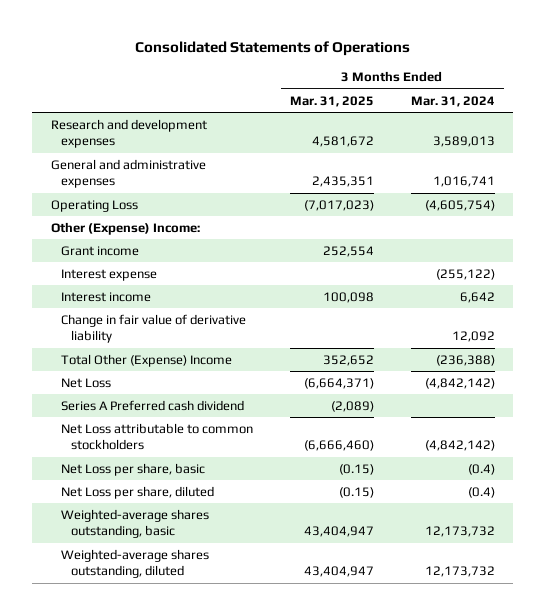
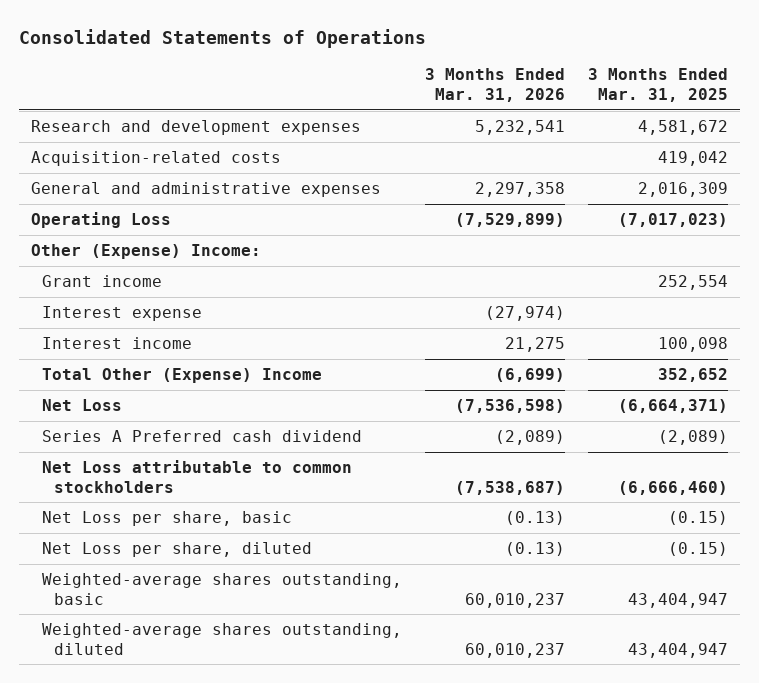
[410,95,495,107] Mar. 31, 2024 -> none
none -> [425,68,566,103] 3 Months Ended Mar. 31, 2026
none -> [30,150,281,166] Acquisition-related costs
[311,176,374,188] 2,435,351 -> [638,181,729,197] 2,016,309
[60,313,246,344] Change in fair value of derivative liability -> none

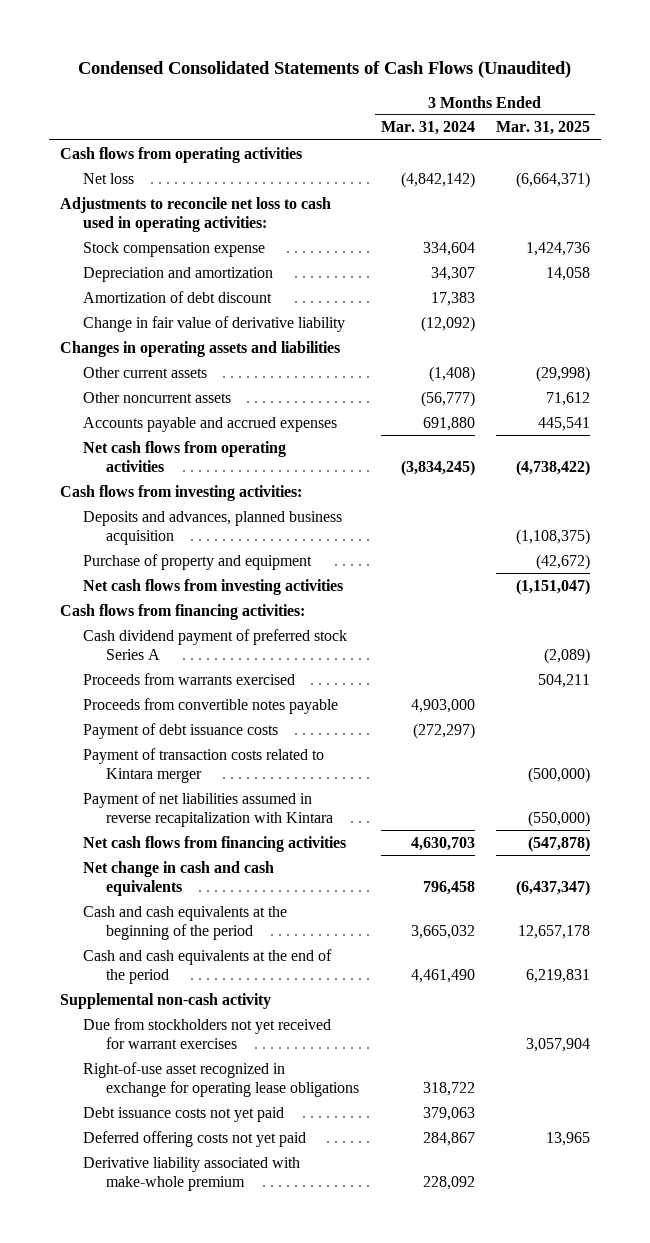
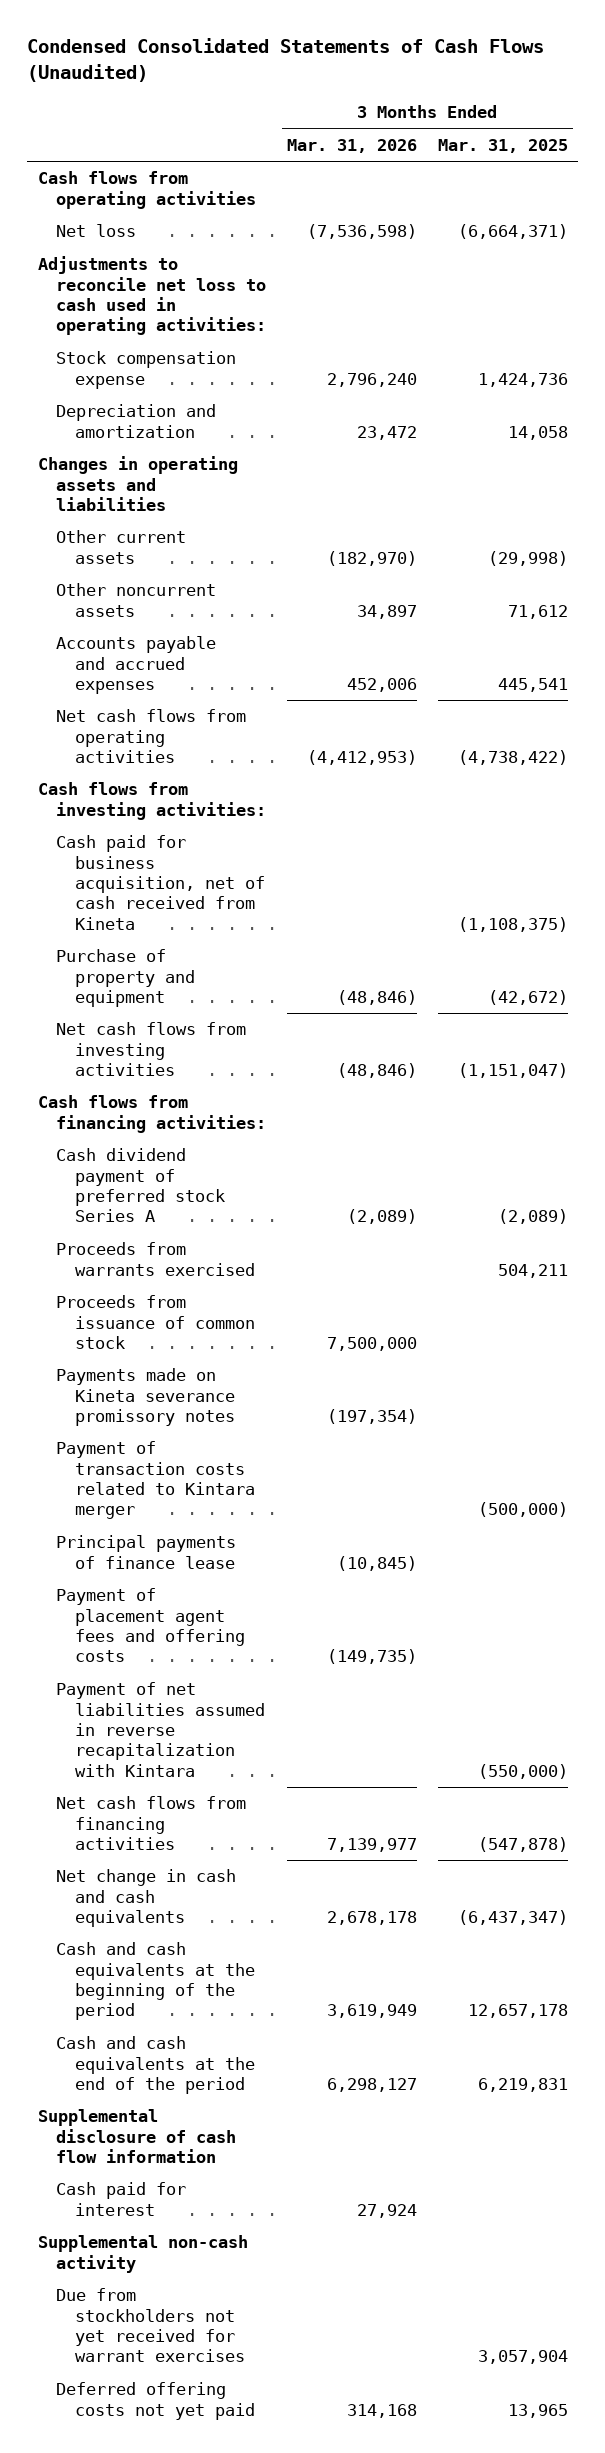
[380,121,475,136] Mar. 31, 2024 -> none
none -> [286,139,417,154] Mar. 31, 2026
[83,290,273,303] Amortization of debt discount -> none
[83,315,346,332] Change in fair value of derivative liability -> none
[83,510,343,545] Deposits and advances, planned business acquisition -> [56,835,265,930] Cash paid for business acquisition, net of cash received from Kineta
[83,697,339,714] Proceeds from convertible notes payable -> none
[83,722,279,739] Payment of debt issuance costs -> none
none -> [56,1295,255,1350] Proceeds from issuance of common stock
none -> [56,1368,235,1427] Payments made on Kineta severance promissory notes
none -> [56,1535,237,1569] Principal payments of finance lease
none -> [56,1588,245,1663] Payment of placement agent fees and offering costs
none -> [37,2109,237,2164] Supplemental disclosure of cash flow information
none -> [56,2182,187,2216] Cash paid for interest
[83,1061,360,1097] Right-of-use asset recognized in exchange for operating lease obligations -> none
[83,1106,285,1122] Debt issuance costs not yet paid -> none
[83,1156,301,1191] Derivative liability associated with make-whole premium -> none

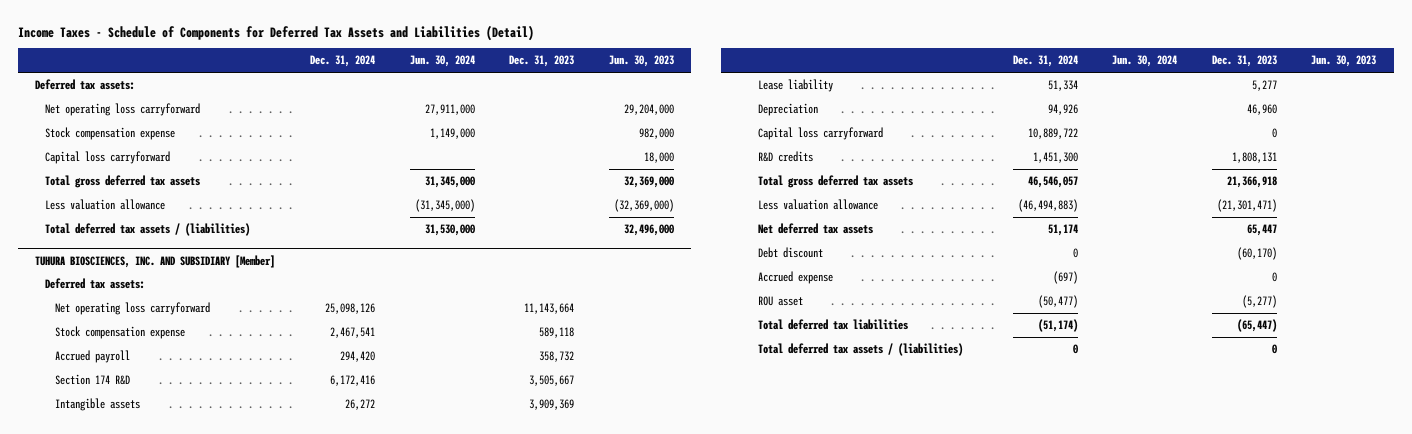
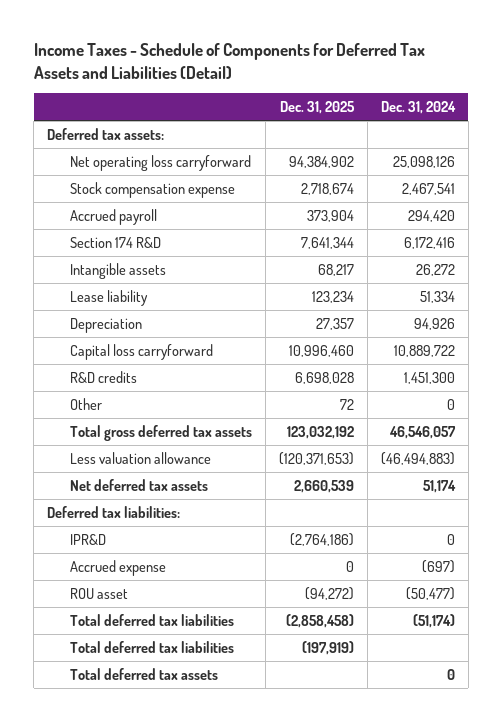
[409,55,475,68] Jun. 30, 2024 -> none
[509,55,575,68] Dec. 31, 2023 -> none
[608,55,674,68] Jun. 30, 2023 -> none
none -> [279,101,355,115] Dec. 31, 2025
[45,103,201,117] Net operating loss carryforward -> none
[45,127,176,141] Stock compensation expense -> none
[45,151,171,165] Capital loss carryforward -> none
[45,175,201,189] Total gross deferred tax assets -> none
[45,199,166,211] Less valuation allowance -> none
[45,223,251,237] Total deferred tax assets / (liabilities) -> none
[35,254,276,268] TUHURA BIOSCIENCES, INC. AND SUBSIDIARY [Member] -> none
[45,278,146,290] Deferred tax assets: -> none
none -> [69,397,102,410] Other
[757,247,823,259] Debt discount -> none
none -> [47,505,181,518] Deferred tax liabilities:
none -> [69,533,106,545] IPR&D
none -> [69,640,234,653] Total deferred tax liabilities
[757,343,963,357] Total deferred tax assets / (liabilities) -> [69,667,218,680] Total deferred tax assets

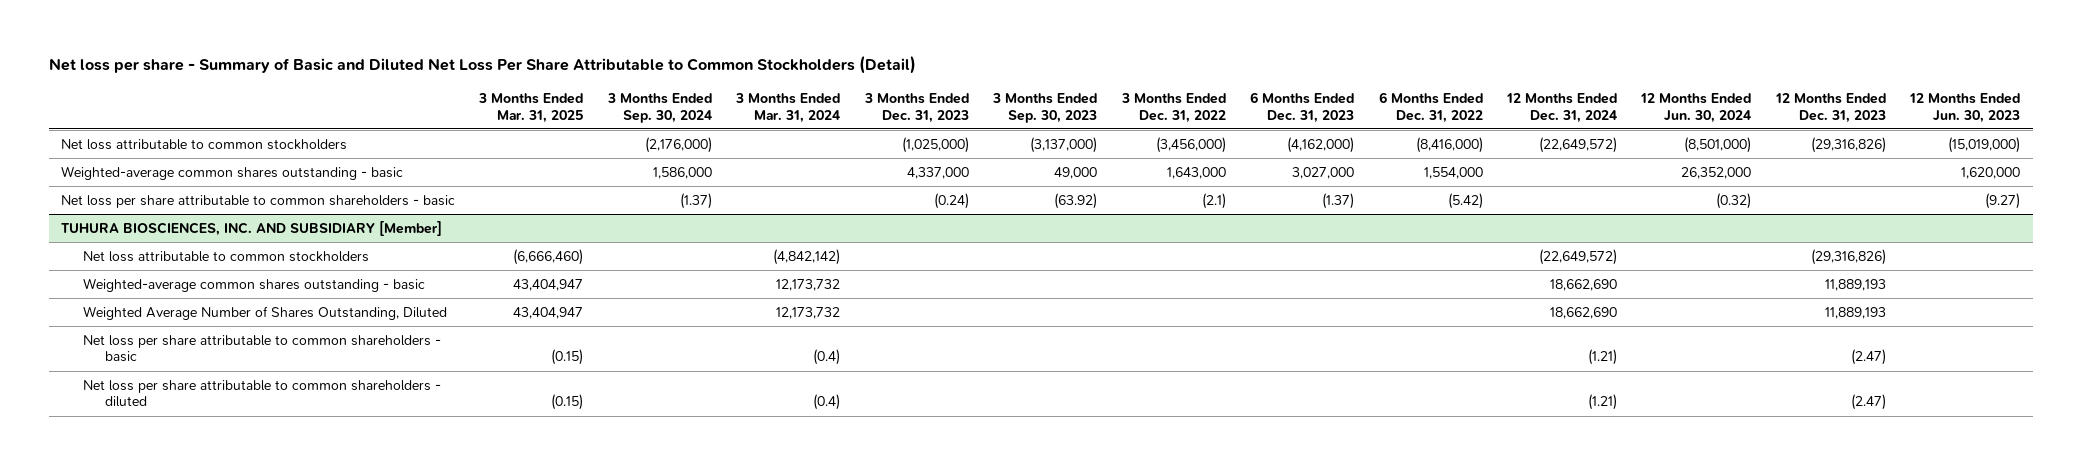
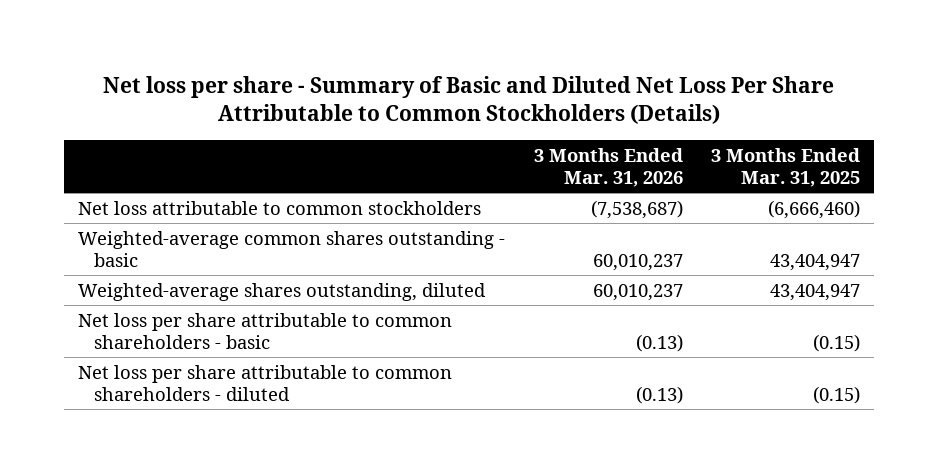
[48,56,916,75] Net loss per share - Summary of Basic and Diluted Net Loss Per Share Attributable to Common Stockholders (Detail) -> [103,75,835,125] Net loss per share - Summary of Basic and Diluted Net Loss Per Share Attributable to Common Stockholders (Details)
[606,93,712,123] 3 Months Ended Sep. 30, 2024 -> none
[735,93,841,123] 3 Months Ended Mar. 31, 2024 -> none
[863,93,969,123] 3 Months Ended Dec. 31, 2023 -> none
[992,93,1098,123] 3 Months Ended Sep. 30, 2023 -> none
[1120,93,1226,123] 3 Months Ended Dec. 31, 2022 -> none
[1250,92,1355,123] 6 Months Ended Dec. 31, 2023 -> none
[1378,92,1483,123] 6 Months Ended Dec. 31, 2022 -> none
[1506,93,1618,123] 12 Months Ended Dec. 31, 2024 -> none
[1640,93,1752,123] 12 Months Ended Jun. 30, 2024 -> none
[1774,93,1886,123] 12 Months Ended Dec. 31, 2023 -> none
[1909,93,2021,123] 12 Months Ended Jun. 30, 2023 -> none
none -> [533,147,683,187] 3 Months Ended Mar. 31, 2026
[60,138,347,150] Net loss attributable to common stockholders -> none
[60,165,403,180] Weighted-average common shares outstanding - basic -> none
[60,194,455,208] Net loss per share attributable to common shareholders - basic -> none
[60,220,442,236] TUHURA BIOSCIENCES, INC. AND SUBSIDIARY [Member] -> none
[82,305,447,320] Weighted Average Number of Shares Outstanding, Diluted -> [78,282,487,301] Weighted-average shares outstanding, diluted

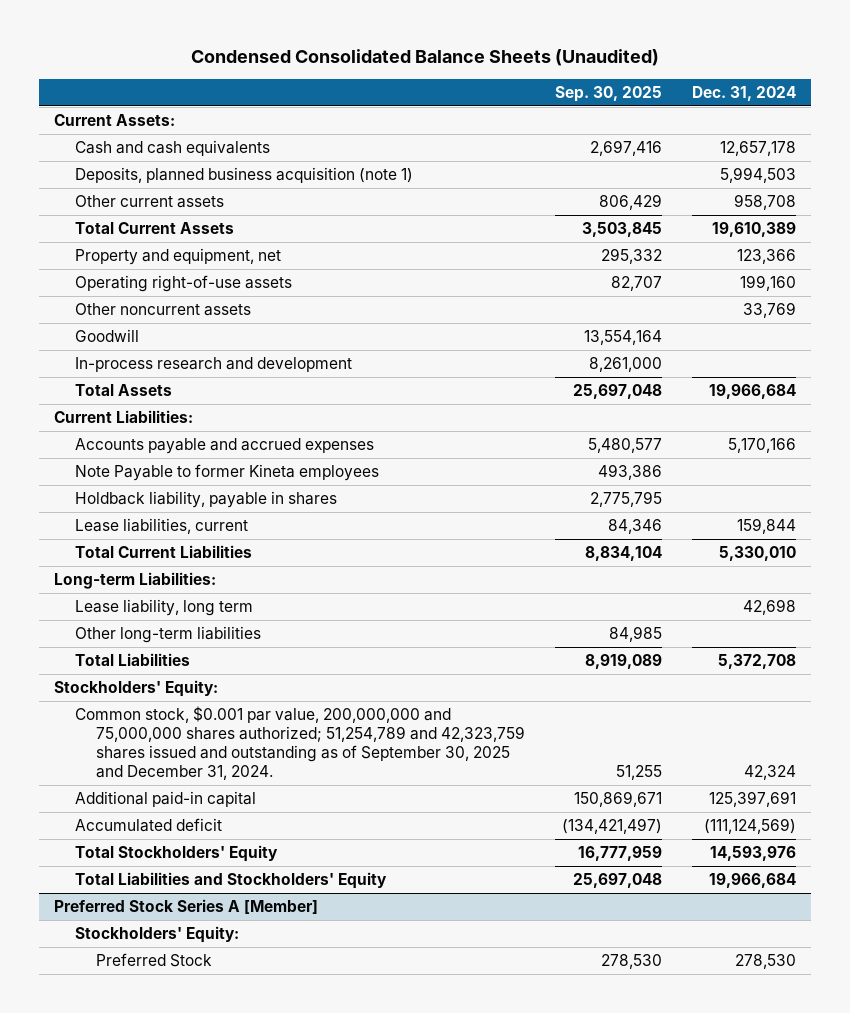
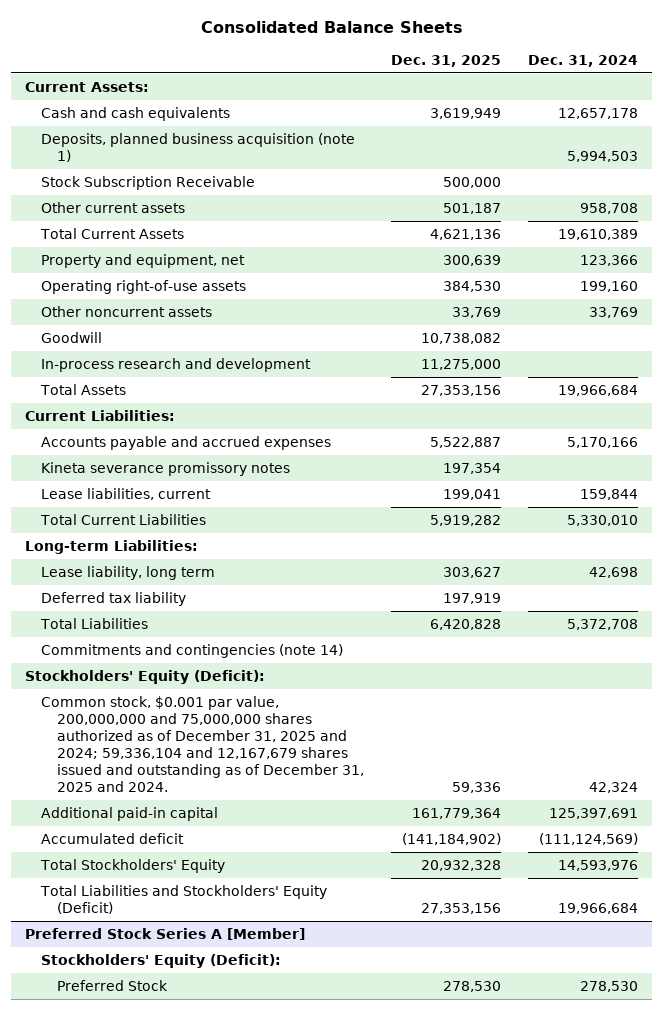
[190,49,659,67] Condensed Consolidated Balance Sheets (Unaudited) -> [200,21,463,34] Consolidated Balance Sheets
[554,85,662,102] Sep. 30, 2025 -> none
none -> [391,54,502,67] Dec. 31, 2025
none -> [41,175,256,190] Stock Subscription Receivable
[75,464,380,482] Note Payable to former Kineta employees -> none
[75,491,338,509] Holdback liability, payable in shares -> none
none -> [41,461,291,476] Kineta severance promissory notes
[75,626,262,644] Other long-term liabilities -> none
none -> [41,591,187,606] Deferred tax liability
none -> [41,643,344,658] Commitments and contingencies (note 14)
[54,680,219,698] Stockholders' Equity: -> [24,669,265,684] Stockholders' Equity (Deficit):
[75,706,525,780] Common stock, $0.001 par value, 200,000,000 and 75,000,000 shares authorized; 51,254,789 and 42,323,759 shares issued and outstanding as of September 30, 2025 and December 31, 2024. -> [41,695,365,793] Common stock, $0.001 par value, 200,000,000 and 75,000,000 shares authorized as of December 31, 2025 and 2024; 59,336,104 and 12,167,679 shares issued and outstanding as of December 31, 2025 and 2024.
[75,872,388,890] Total Liabilities and Stockholders' Equity -> [40,884,328,914] Total Liabilities and Stockholders' Equity (Deficit)
[75,926,240,944] Stockholders' Equity: -> [41,953,282,968] Stockholders' Equity (Deficit):

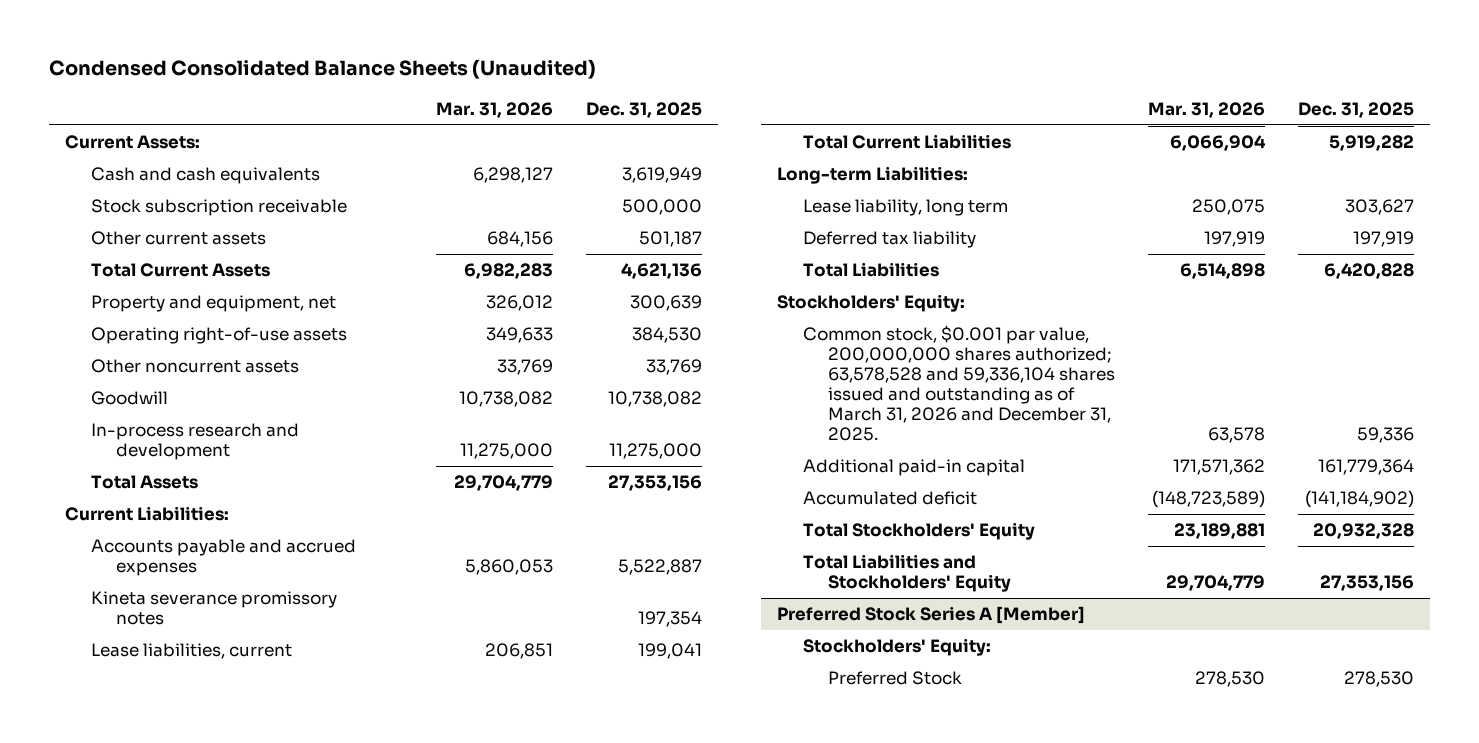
[200,21,463,34] Consolidated Balance Sheets -> [48,59,596,80] Condensed Consolidated Balance Sheets (Unaudited)
[528,54,639,67] Dec. 31, 2024 -> none
none -> [435,101,553,118] Mar. 31, 2026
[41,132,356,162] Deposits, planned business acquisition (note 1) -> none
[41,175,256,190] Stock Subscription Receivable -> [90,199,347,217] Stock subscription receivable
[41,643,344,658] Commitments and contingencies (note 14) -> none
[24,669,265,684] Stockholders' Equity (Deficit): -> [777,294,966,313] Stockholders' Equity:
[41,695,365,793] Common stock, $0.001 par value, 200,000,000 and 75,000,000 shares authorized as of December 31, 2025 and 2024; 59,336,104 and 12,167,679 shares issued and outstanding as of December 31, 2025 and 2024. -> [802,325,1116,442] Common stock, $0.001 par value, 200,000,000 shares authorized; 63,578,528 and 59,336,104 shares issued and outstanding as of March 31, 2026 and December 31, 2025.
[40,884,328,914] Total Liabilities and Stockholders' Equity (Deficit) -> [802,554,1012,593] Total Liabilities and Stockholders' Equity
[41,953,282,968] Stockholders' Equity (Deficit): -> [802,638,991,657] Stockholders' Equity:

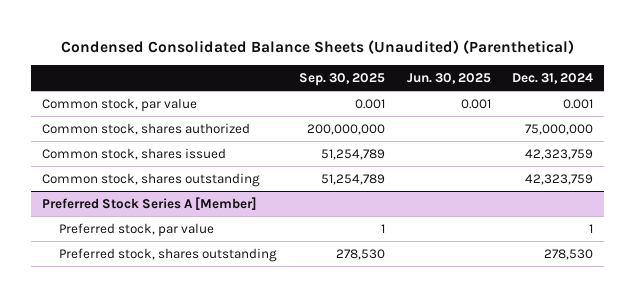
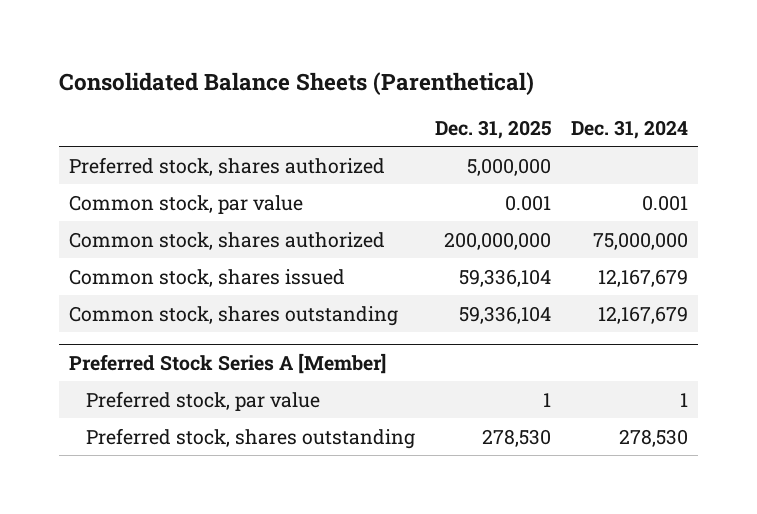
[60,40,574,55] Condensed Consolidated Balance Sheets (Unaudited) (Parenthetical) -> [59,71,535,95] Consolidated Balance Sheets (Parenthetical)
[298,73,385,87] Sep. 30, 2025 -> none
[406,73,491,85] Jun. 30, 2025 -> none
none -> [434,119,551,139] Dec. 31, 2025
none -> [69,156,386,176] Preferred stock, shares authorized
[525,148,594,160] 42,323,759 -> [597,268,688,287] 12,167,679
[525,173,594,185] 42,323,759 -> [597,305,688,324] 12,167,679

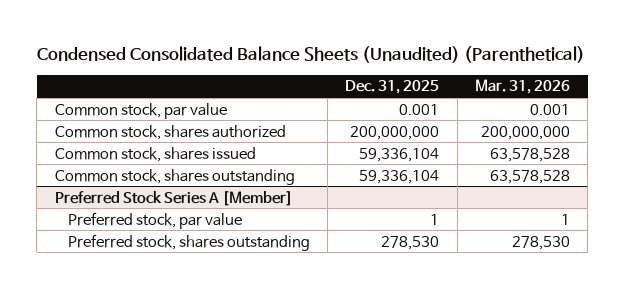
[59,71,535,95] Consolidated Balance Sheets (Parenthetical) -> [36,45,585,63] Condensed Consolidated Balance Sheets (Unaudited) (Parenthetical)
[570,119,688,139] Dec. 31, 2024 -> none
none -> [474,79,570,95] Mar. 31, 2026
[69,156,386,176] Preferred stock, shares authorized -> none

